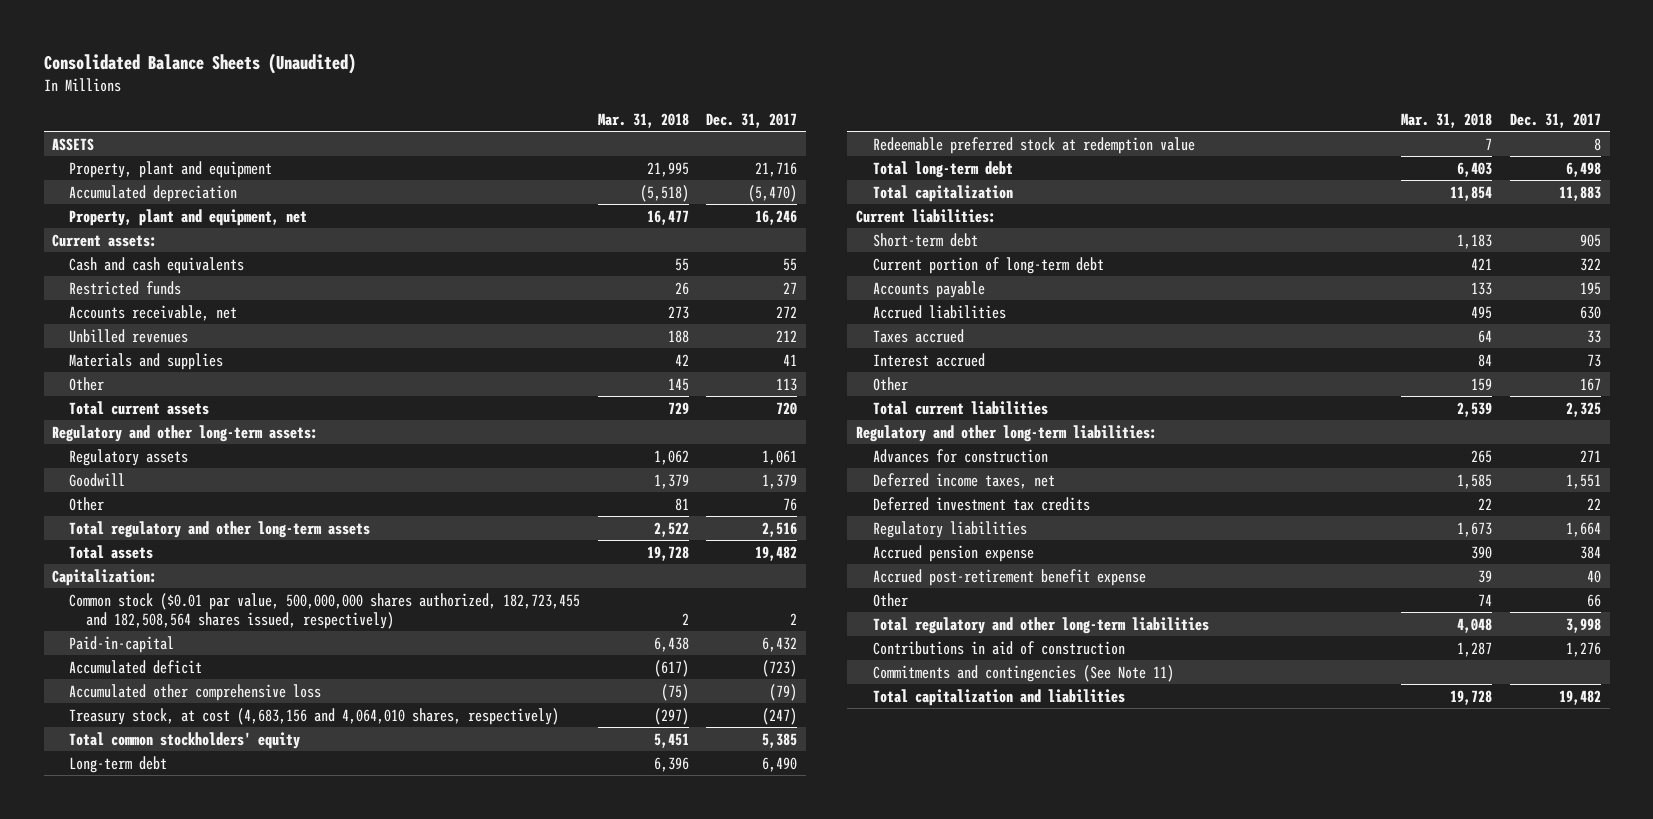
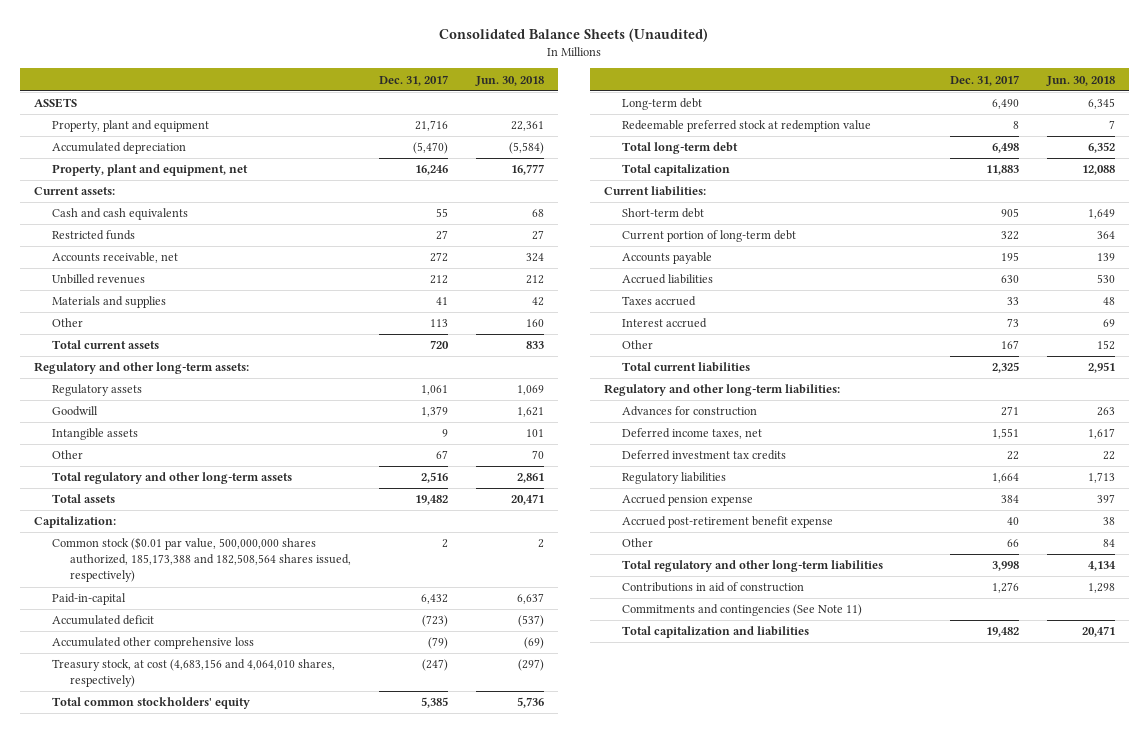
[597,112,689,128] Mar. 31, 2018 -> none
none -> [475,75,545,86] Jun. 30, 2018
none -> [51,428,138,441] Intangible assets
[783,497,798,511] 76 -> [436,450,449,460] 67
[69,592,581,629] Common stock ($0.01 par value, 500,000,000 shares authorized, 182,723,455 and 182,508,564 shares issued, respectively) -> [51,537,352,583] Common stock ($0.01 par value, 500,000,000 shares authorized, 185,173,388 and 182,508,564 shares issued, respectively)

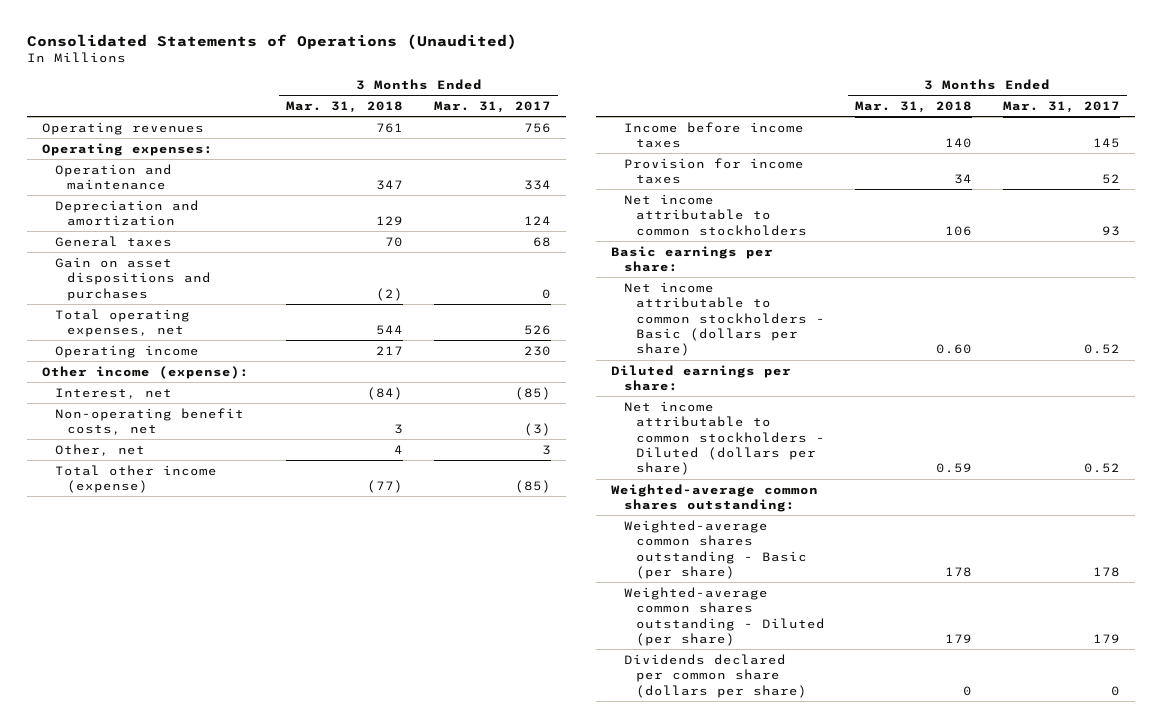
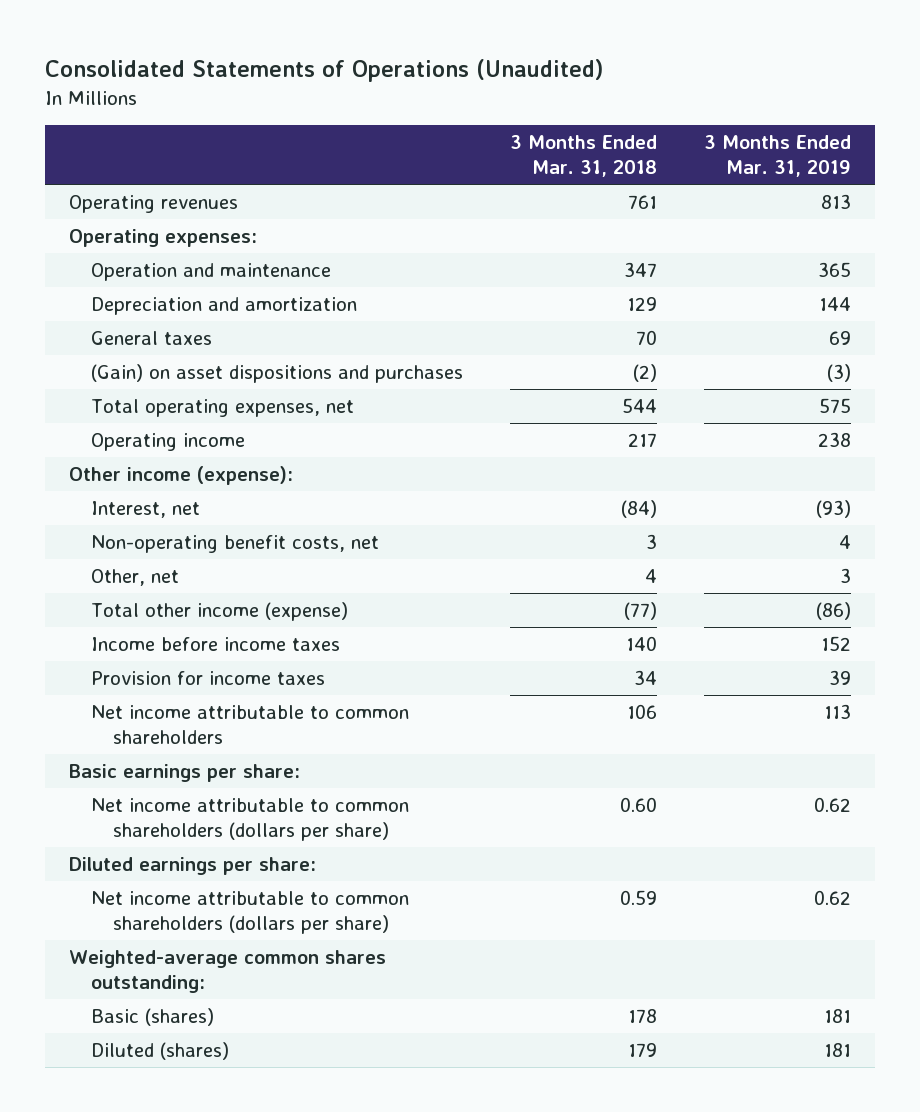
[433,100,551,113] Mar. 31, 2017 -> none
none -> [704,135,852,178] 3 Months Ended Mar. 31, 2019
[54,256,212,301] Gain on asset dispositions and purchases -> [90,363,463,383] (Gain) on asset dispositions and purchases
[623,193,808,236] Net income attributable to common stockholders -> [90,704,409,744] Net income attributable to common shareholders
[623,281,826,357] Net income attributable to common stockholders - Basic (dollars per share) -> [90,797,409,841] Net income attributable to common shareholders (dollars per share)
[623,400,826,476] Net income attributable to common stockholders - Diluted (dollars per share) -> [90,890,409,934] Net income attributable to common shareholders (dollars per share)
[623,653,808,698] Dividends declared per common share (dollars per share) -> none
[623,519,808,579] Weighted-average common shares outstanding - Basic (per share) -> [90,1007,214,1026] Basic (shares)
[623,586,826,646] Weighted-average common shares outstanding - Diluted (per share) -> [90,1041,229,1060] Diluted (shares)

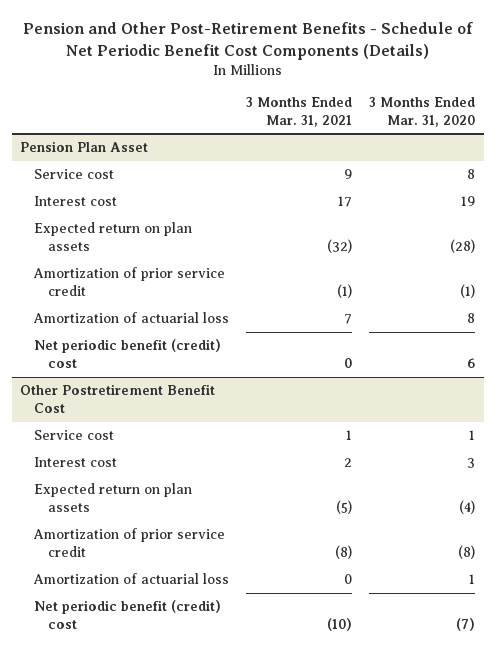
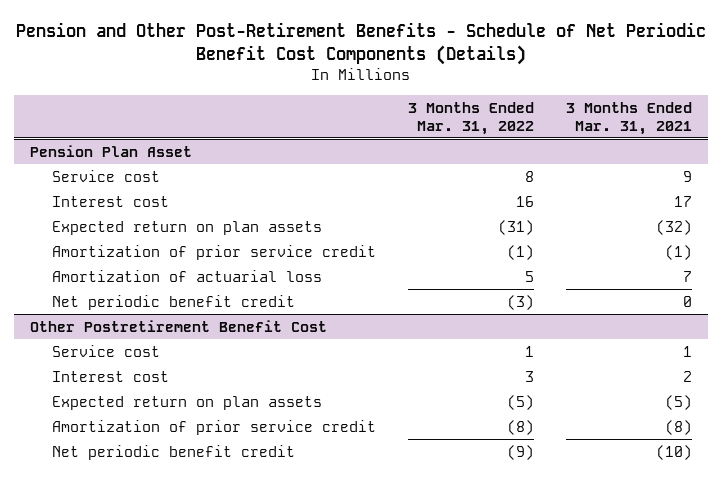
[369,96,476,128] 3 Months Ended Mar. 31, 2020 -> none
none -> [407,101,534,135] 3 Months Ended Mar. 31, 2022
[34,339,222,369] Net periodic benefit (credit) cost -> [52,294,296,310] Net periodic benefit credit
[33,573,230,585] Amortization of actuarial loss -> none
[34,600,222,630] Net periodic benefit (credit) cost -> [52,444,296,460] Net periodic benefit credit

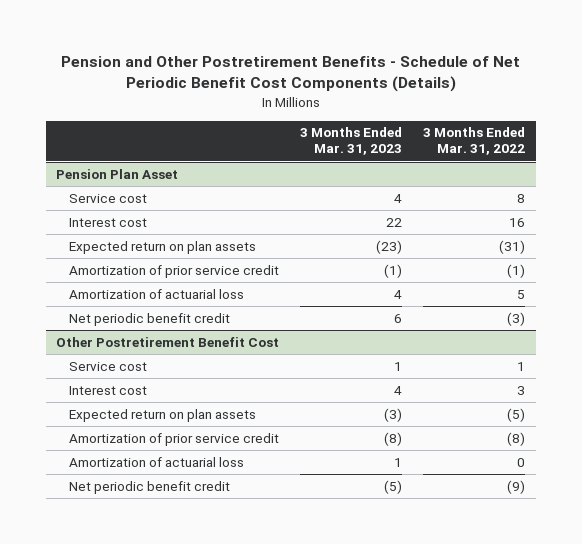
[15,21,706,65] Pension and Other Post-Retirement Benefits - Schedule of Net Periodic Benefit Cost Components (Details) -> [60,56,520,93] Pension and Other Postretirement Benefits - Schedule of Net Periodic Benefit Cost Components (Details)
[565,101,692,135] 3 Months Ended Mar. 31, 2021 -> none
none -> [300,127,403,156] 3 Months Ended Mar. 31, 2023
none -> [69,456,245,467] Amortization of actuarial loss

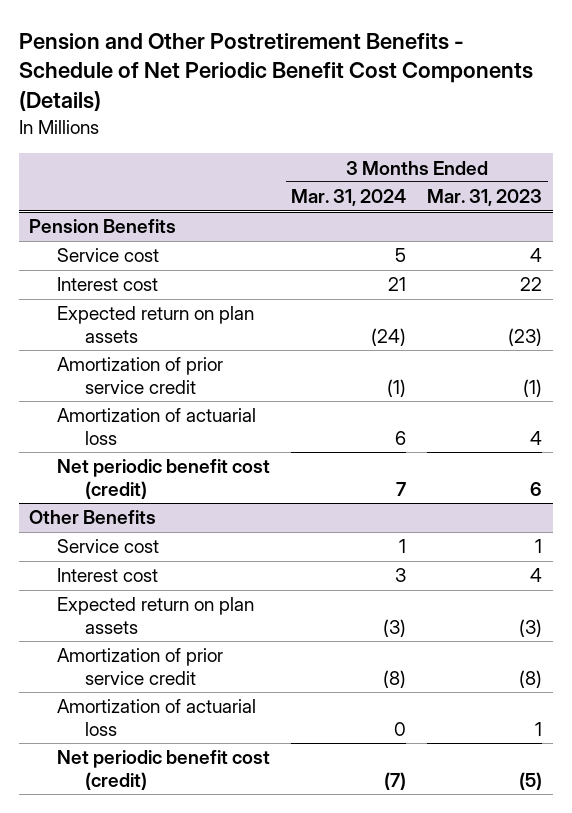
[423,127,526,156] 3 Months Ended Mar. 31, 2022 -> none
none -> [291,189,407,207] Mar. 31, 2024
[56,168,179,179] Pension Plan Asset -> [29,219,177,234] Pension Benefits
[69,312,231,326] Net periodic benefit credit -> [57,459,271,499] Net periodic benefit cost (credit)
[56,336,280,347] Other Postretirement Benefit Cost -> [29,510,157,525] Other Benefits
[69,480,231,494] Net periodic benefit credit -> [57,750,271,790] Net periodic benefit cost (credit)

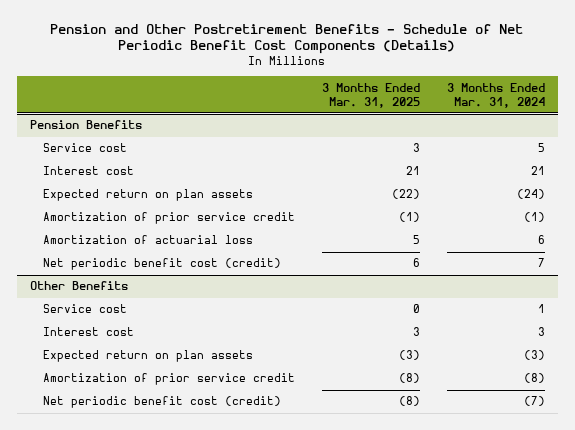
[427,189,543,207] Mar. 31, 2023 -> none
none -> [321,82,420,108] 3 Months Ended Mar. 31, 2025
[57,699,257,736] Amortization of actuarial loss -> none

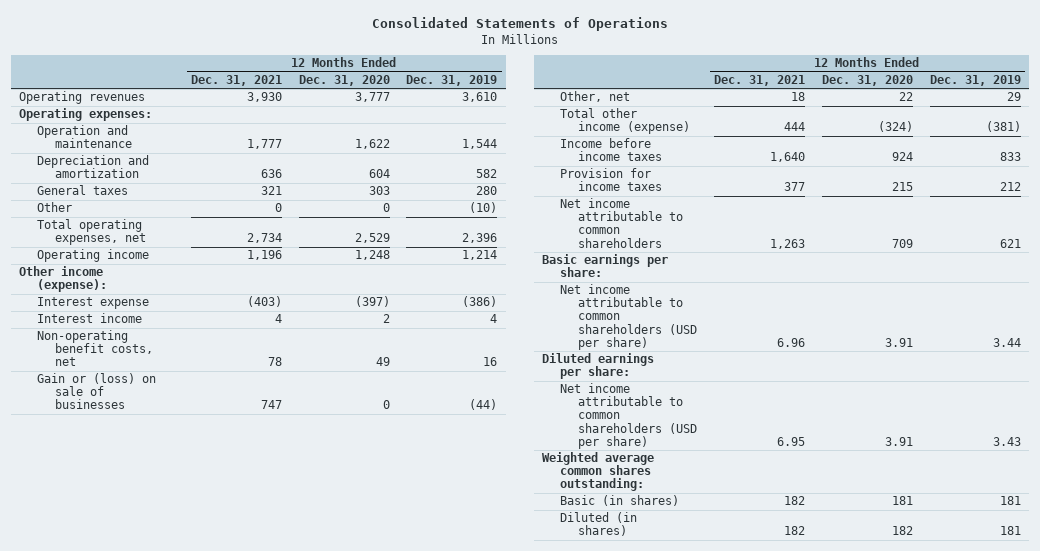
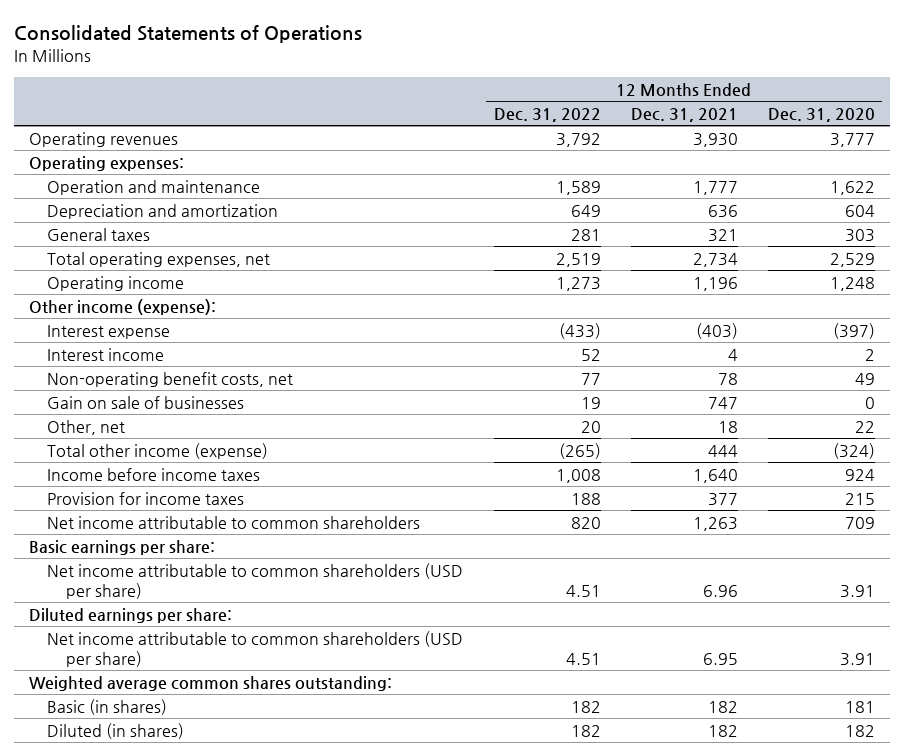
[406,75,498,87] Dec. 31, 2019 -> none
none -> [493,107,601,122] Dec. 31, 2022
[37,202,73,213] Other -> none
[37,373,157,410] Gain or (loss) on sale of businesses -> [47,395,245,409] Gain on sale of businesses

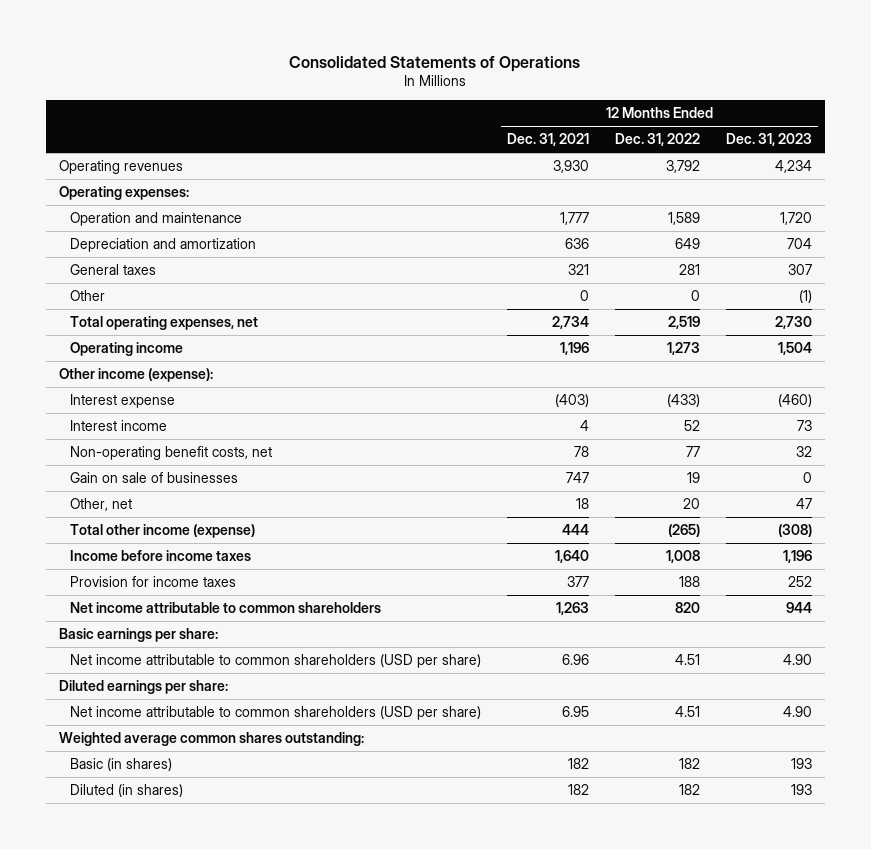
[767,107,875,122] Dec. 31, 2020 -> none
none -> [725,133,812,147] Dec. 31, 2023
none -> [70,290,106,302] Other

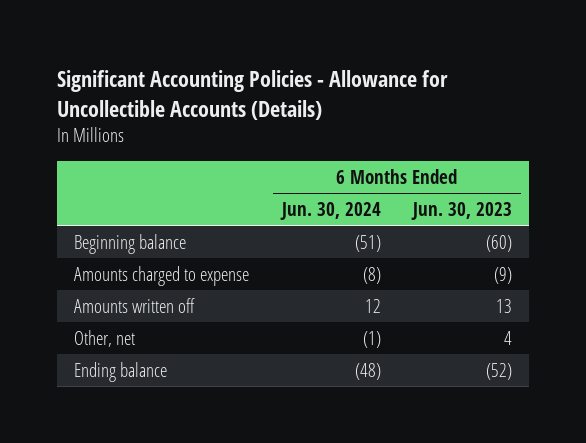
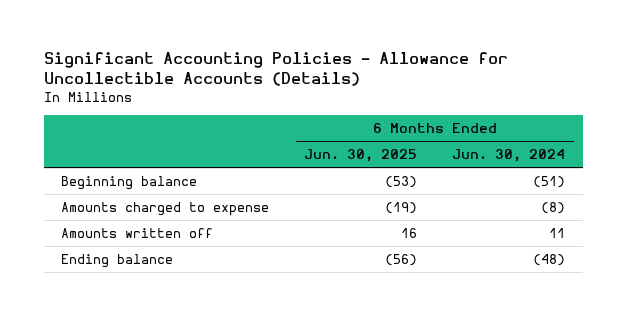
[411,202,513,221] Jun. 30, 2023 -> none
none -> [304,149,418,163] Jun. 30, 2025
[73,329,135,347] Other, net -> none
[364,298,381,313] 12 -> [549,227,566,238] 11

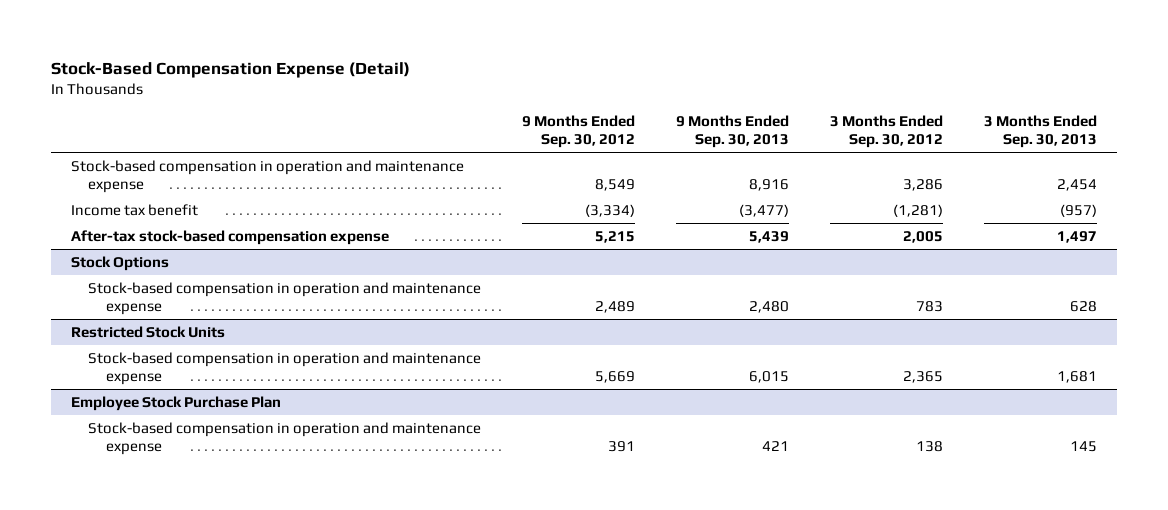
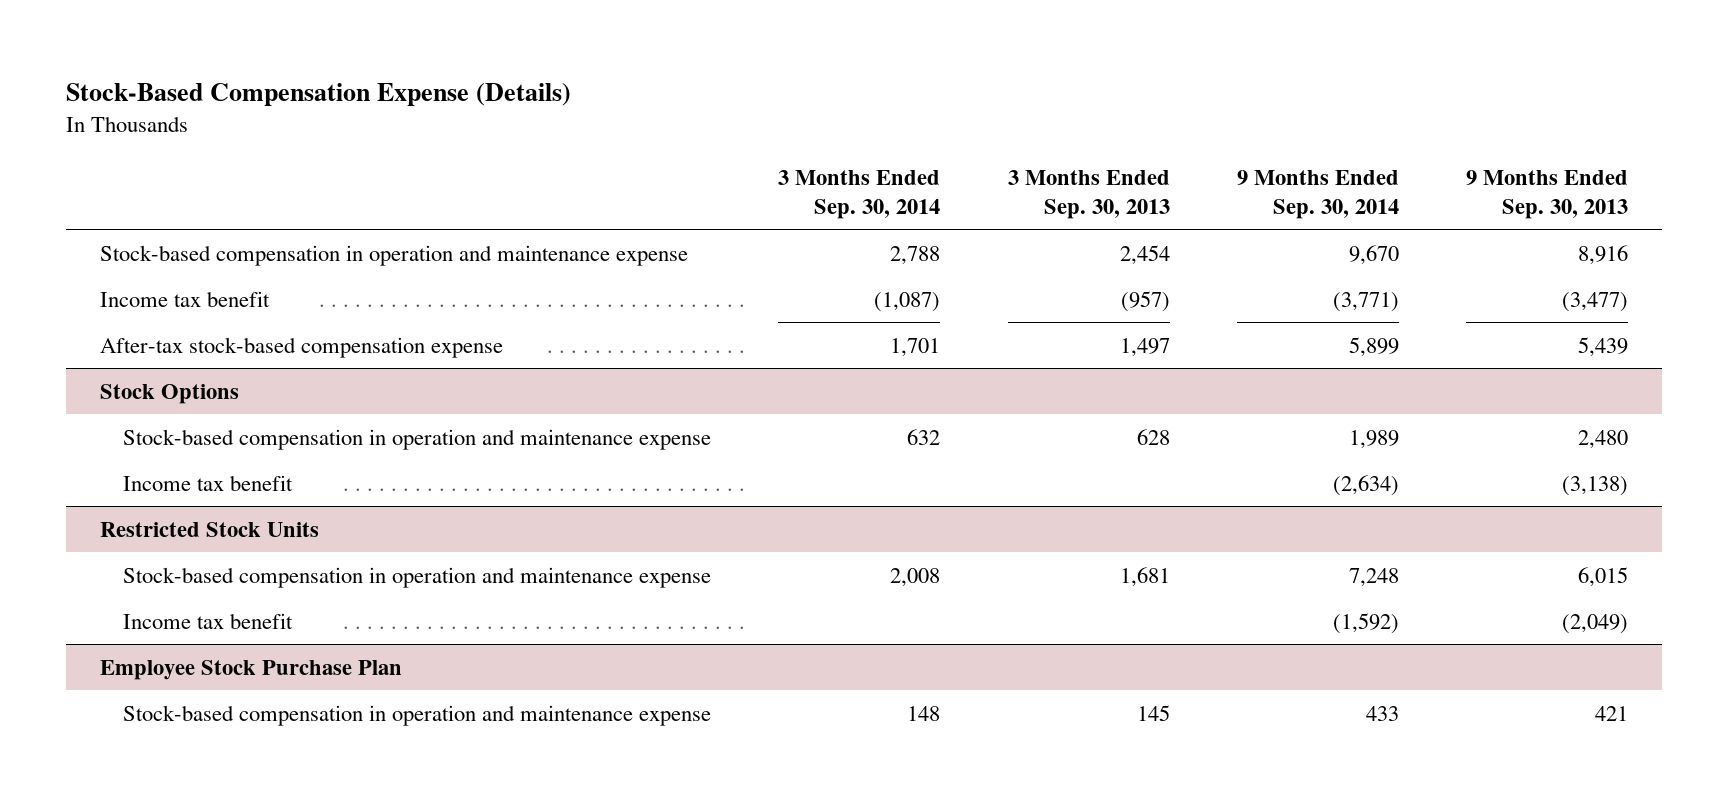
[50,61,410,78] Stock-Based Compensation Expense (Detail) -> [66,83,572,107] Stock-Based Compensation Expense (Details)
[522,115,636,148] 9 Months Ended Sep. 30, 2012 -> none
[830,115,944,148] 3 Months Ended Sep. 30, 2012 -> none
none -> [778,170,941,219] 3 Months Ended Sep. 30, 2014
none -> [1236,170,1399,219] 9 Months Ended Sep. 30, 2014
none -> [122,474,293,491] Income tax benefit
none -> [122,612,293,629] Income tax benefit

